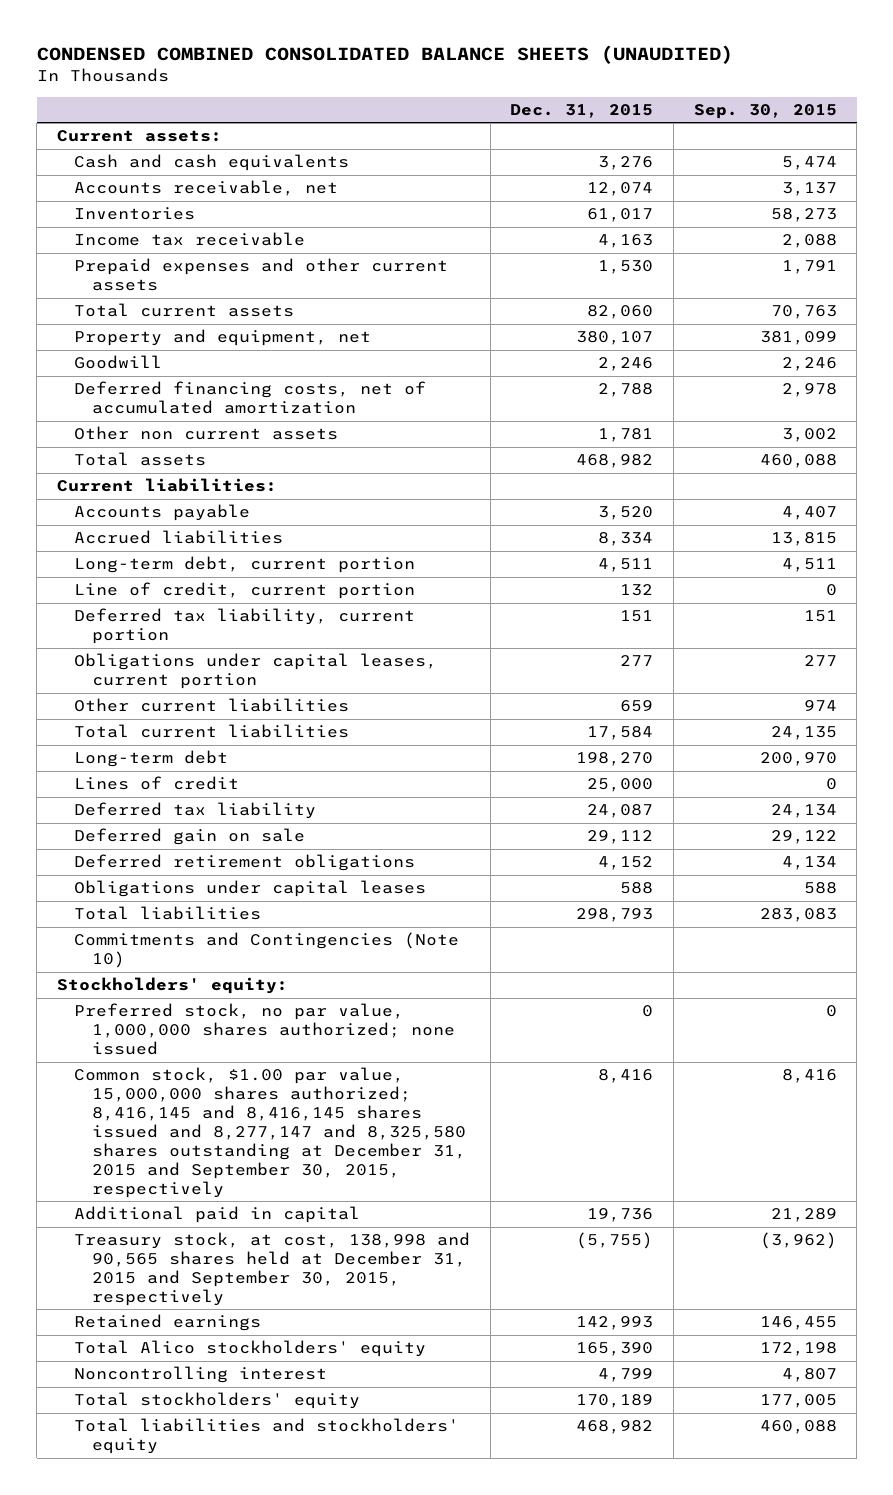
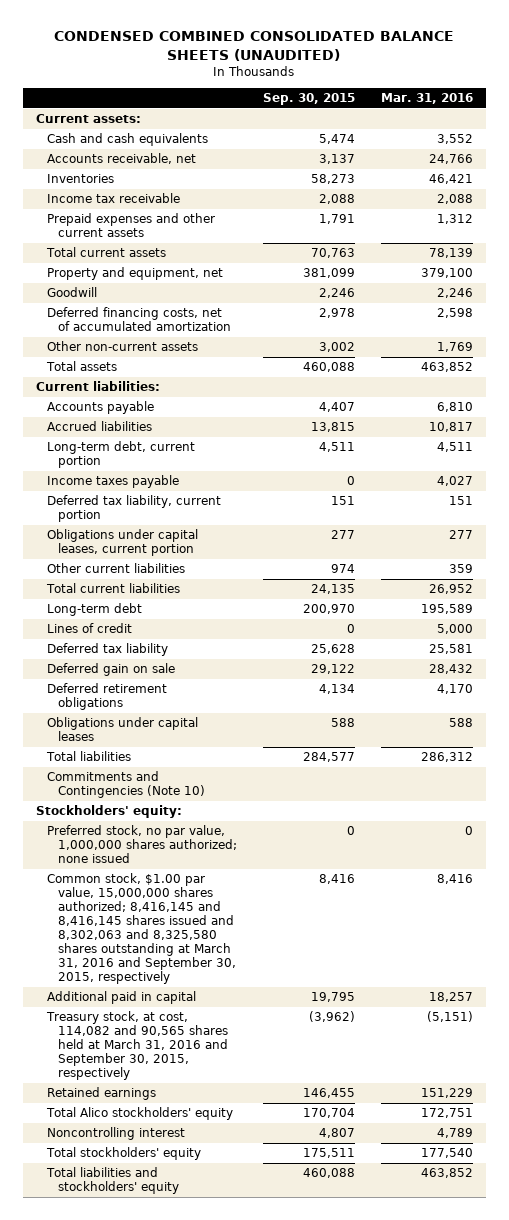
[510,103,654,118] Dec. 31, 2015 -> none
none -> [380,93,473,105] Mar. 31, 2016
[74,426,339,441] Other non current assets -> [46,341,198,352] Other non-current assets
[74,582,416,600] Line of credit, current portion -> none
none -> [46,475,179,489] Income taxes payable
[770,804,837,819] 24,134 -> [311,644,356,655] 25,628
[759,908,837,923] 283,083 -> [303,752,356,763] 284,577
[74,1067,466,1198] Common stock, $1.00 par value, 15,000,000 shares authorized; 8,416,145 and 8,416,145 shares issued and 8,277,147 and 8,325,580 shares outstanding at December 31, 2015 and September 30, 2015, respectively -> [46,873,237,985] Common stock, $1.00 par value, 15,000,000 shares authorized; 8,416,145 and 8,416,145 shares issued and 8,302,063 and 8,325,580 shares outstanding at March 31, 2016 and September 30, 2015, respectively
[770,1208,837,1223] 21,289 -> [311,992,356,1003] 19,795
[74,1232,471,1306] Treasury stock, at cost, 138,998 and 90,565 shares held at December 31, 2015 and September 30, 2015, respectively -> [45,1011,229,1081] Treasury stock, at cost, 114,082 and 90,565 shares held at March 31, 2016 and September 30, 2015, respectively
[759,1342,837,1357] 172,198 -> [303,1108,356,1119] 170,704
[759,1394,837,1409] 177,005 -> [303,1148,356,1159] 175,511

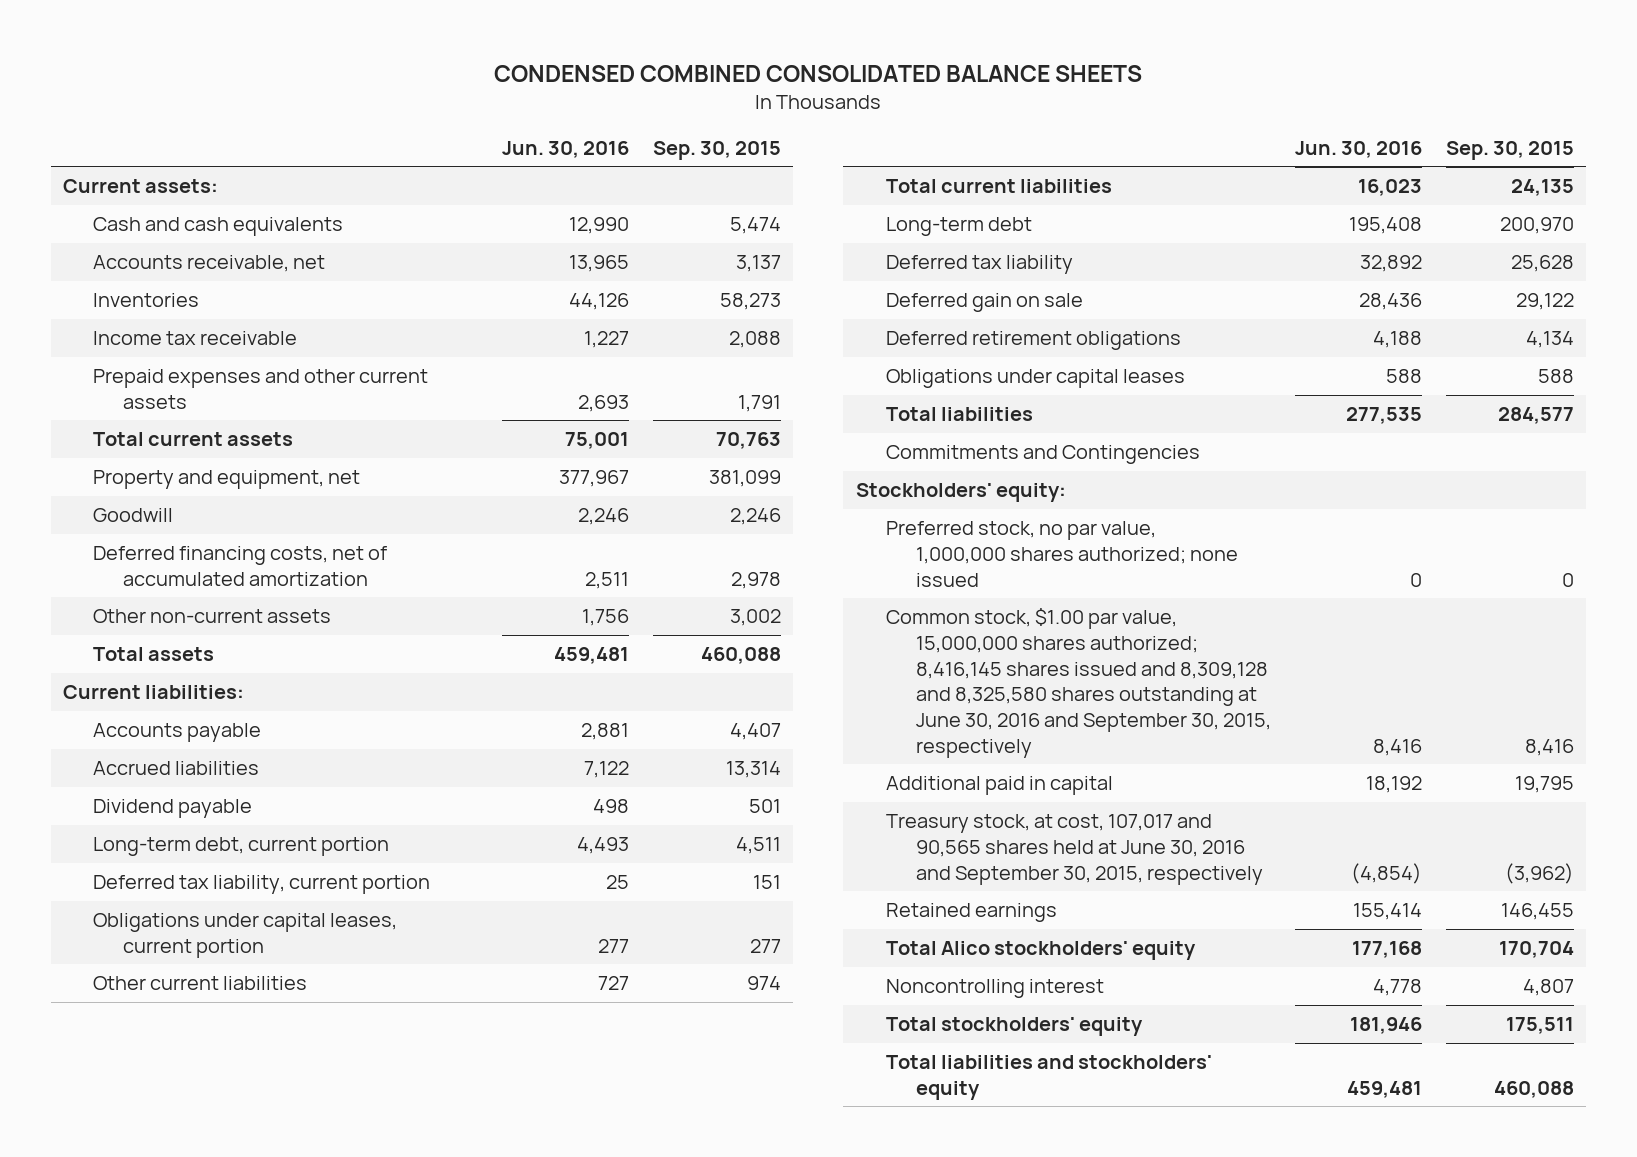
[54,31,455,61] CONDENSED COMBINED CONSOLIDATED BALANCE SHEETS (UNAUDITED) -> [494,64,1143,82] CONDENSED COMBINED CONSOLIDATED BALANCE SHEETS
[380,93,473,105] Mar. 31, 2016 -> none
none -> [502,140,630,158] Jun. 30, 2016
[311,422,356,433] 13,815 -> [726,761,782,779] 13,314
none -> [92,799,252,819] Dividend payable
[46,475,179,489] Income taxes payable -> none
[46,623,132,634] Lines of credit -> none
[46,771,206,799] Commitments and Contingencies (Note 10) -> [885,445,1200,465] Commitments and Contingencies
[46,873,237,985] Common stock, $1.00 par value, 15,000,000 shares authorized; 8,416,145 and 8,416,145 shares issued and 8,302,063 and 8,325,580 shares outstanding at March 31, 2016 and September 30, 2015, respectively -> [885,608,1271,758] Common stock, $1.00 par value, 15,000,000 shares authorized; 8,416,145 shares issued and 8,309,128 and 8,325,580 shares outstanding at June 30, 2016 and September 30, 2015, respectively
[45,1011,229,1081] Treasury stock, at cost, 114,082 and 90,565 shares held at March 31, 2016 and September 30, 2015, respectively -> [885,814,1263,885] Treasury stock, at cost, 107,017 and 90,565 shares held at June 30, 2016 and September 30, 2015, respectively

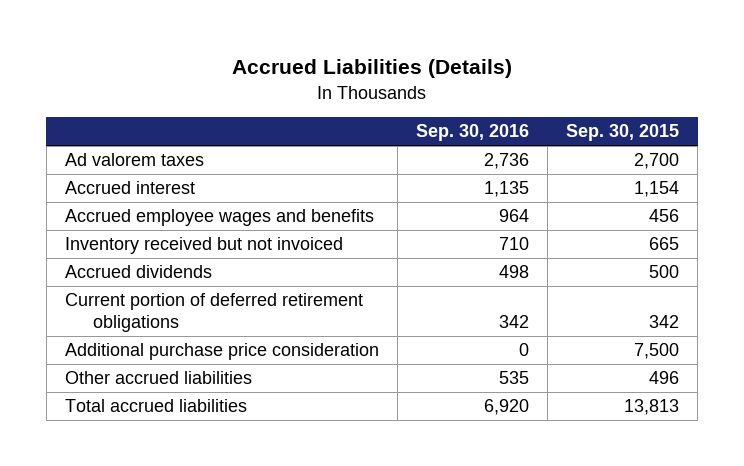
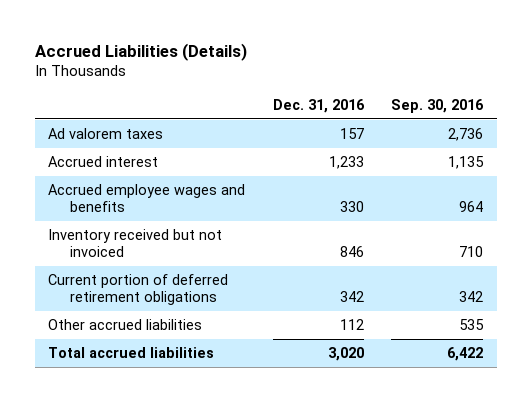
[566,124,680,142] Sep. 30, 2015 -> none
none -> [272,98,365,113] Dec. 31, 2016
[64,265,212,279] Accrued dividends -> none
[64,343,379,361] Additional purchase price consideration -> none
[484,399,530,416] 6,920 -> [447,347,484,362] 6,422

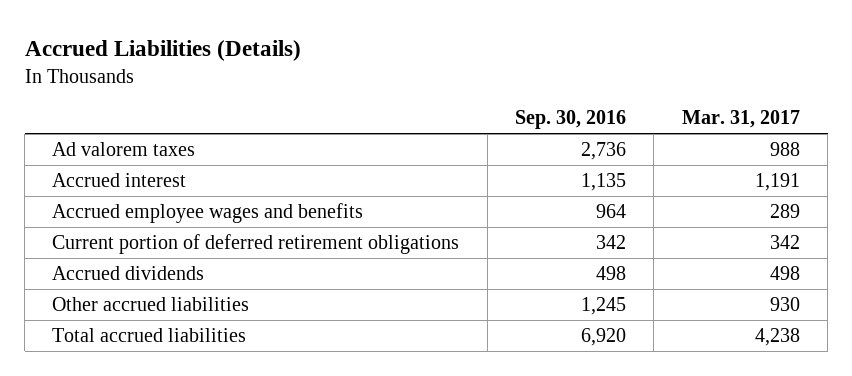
[272,98,365,113] Dec. 31, 2016 -> none
none -> [681,110,800,129] Mar. 31, 2017
[48,229,223,258] Inventory received but not invoiced -> none
none -> [52,265,205,280] Accrued dividends
[459,319,485,331] 535 -> [581,296,627,315] 1,245
[447,347,484,362] 6,422 -> [581,327,627,346] 6,920

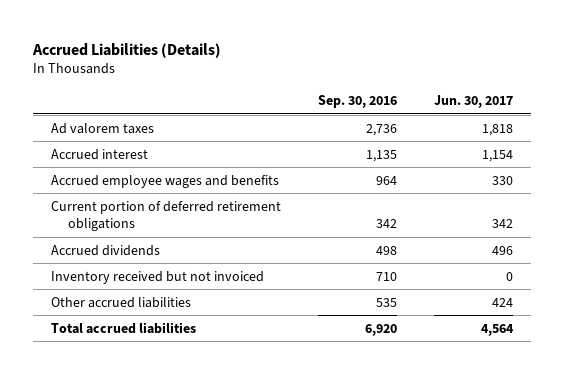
[681,110,800,129] Mar. 31, 2017 -> none
none -> [433,95,513,109] Jun. 30, 2017
none -> [51,270,265,284] Inventory received but not invoiced
[581,296,627,315] 1,245 -> [375,297,397,307] 535

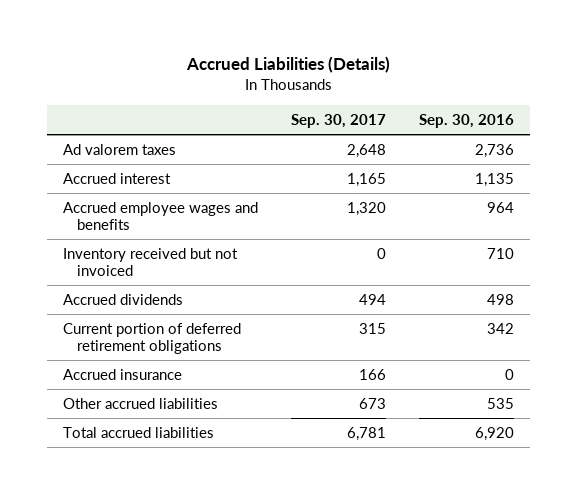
[433,95,513,109] Jun. 30, 2017 -> none
none -> [291,114,387,129] Sep. 30, 2017
[51,244,161,256] Accrued dividends -> [63,293,184,305] Accrued dividends
[51,200,282,232] Current portion of deferred retirement obligations -> [63,322,242,355] Current portion of deferred retirement obligations
none -> [63,368,183,380] Accrued insurance

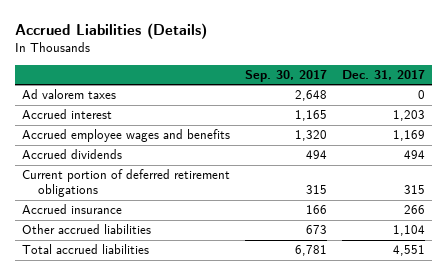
[418,114,514,129] Sep. 30, 2016 -> none
none -> [341,70,425,81] Dec. 31, 2017
[63,247,239,277] Inventory received but not invoiced -> none

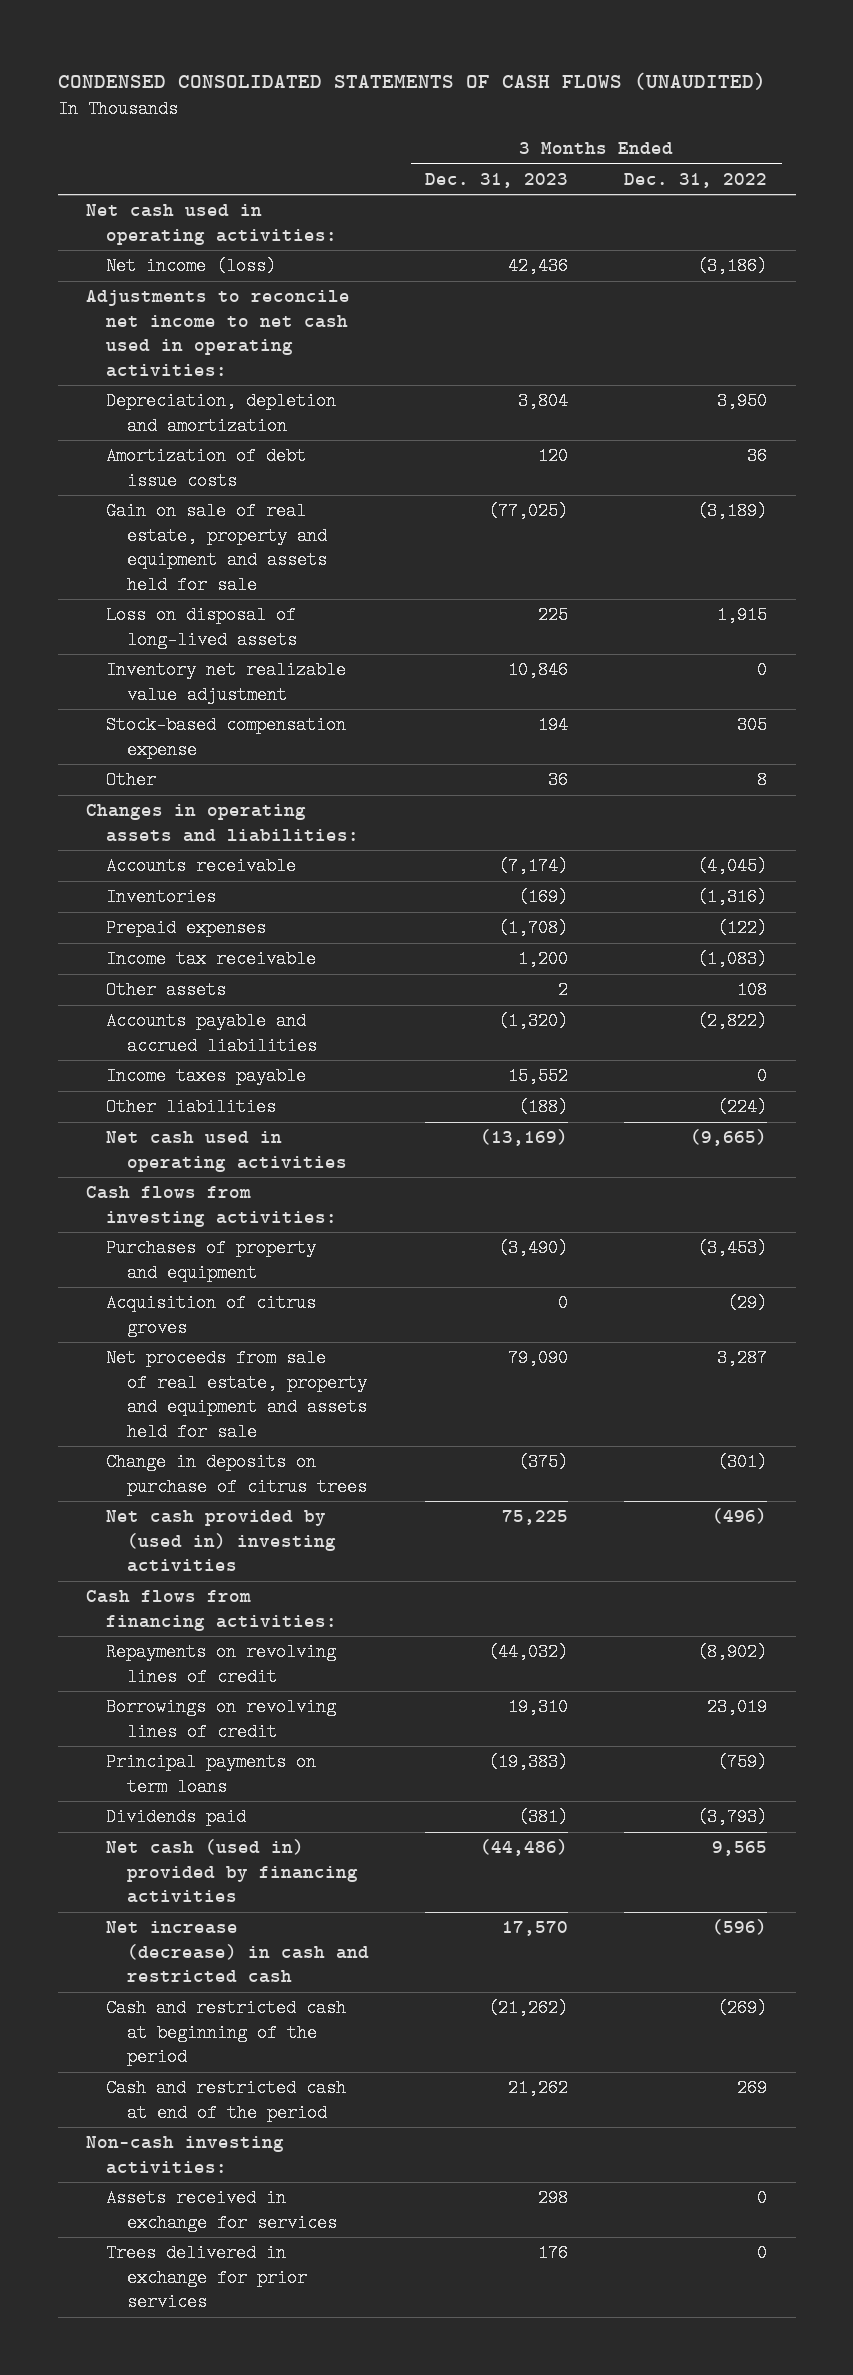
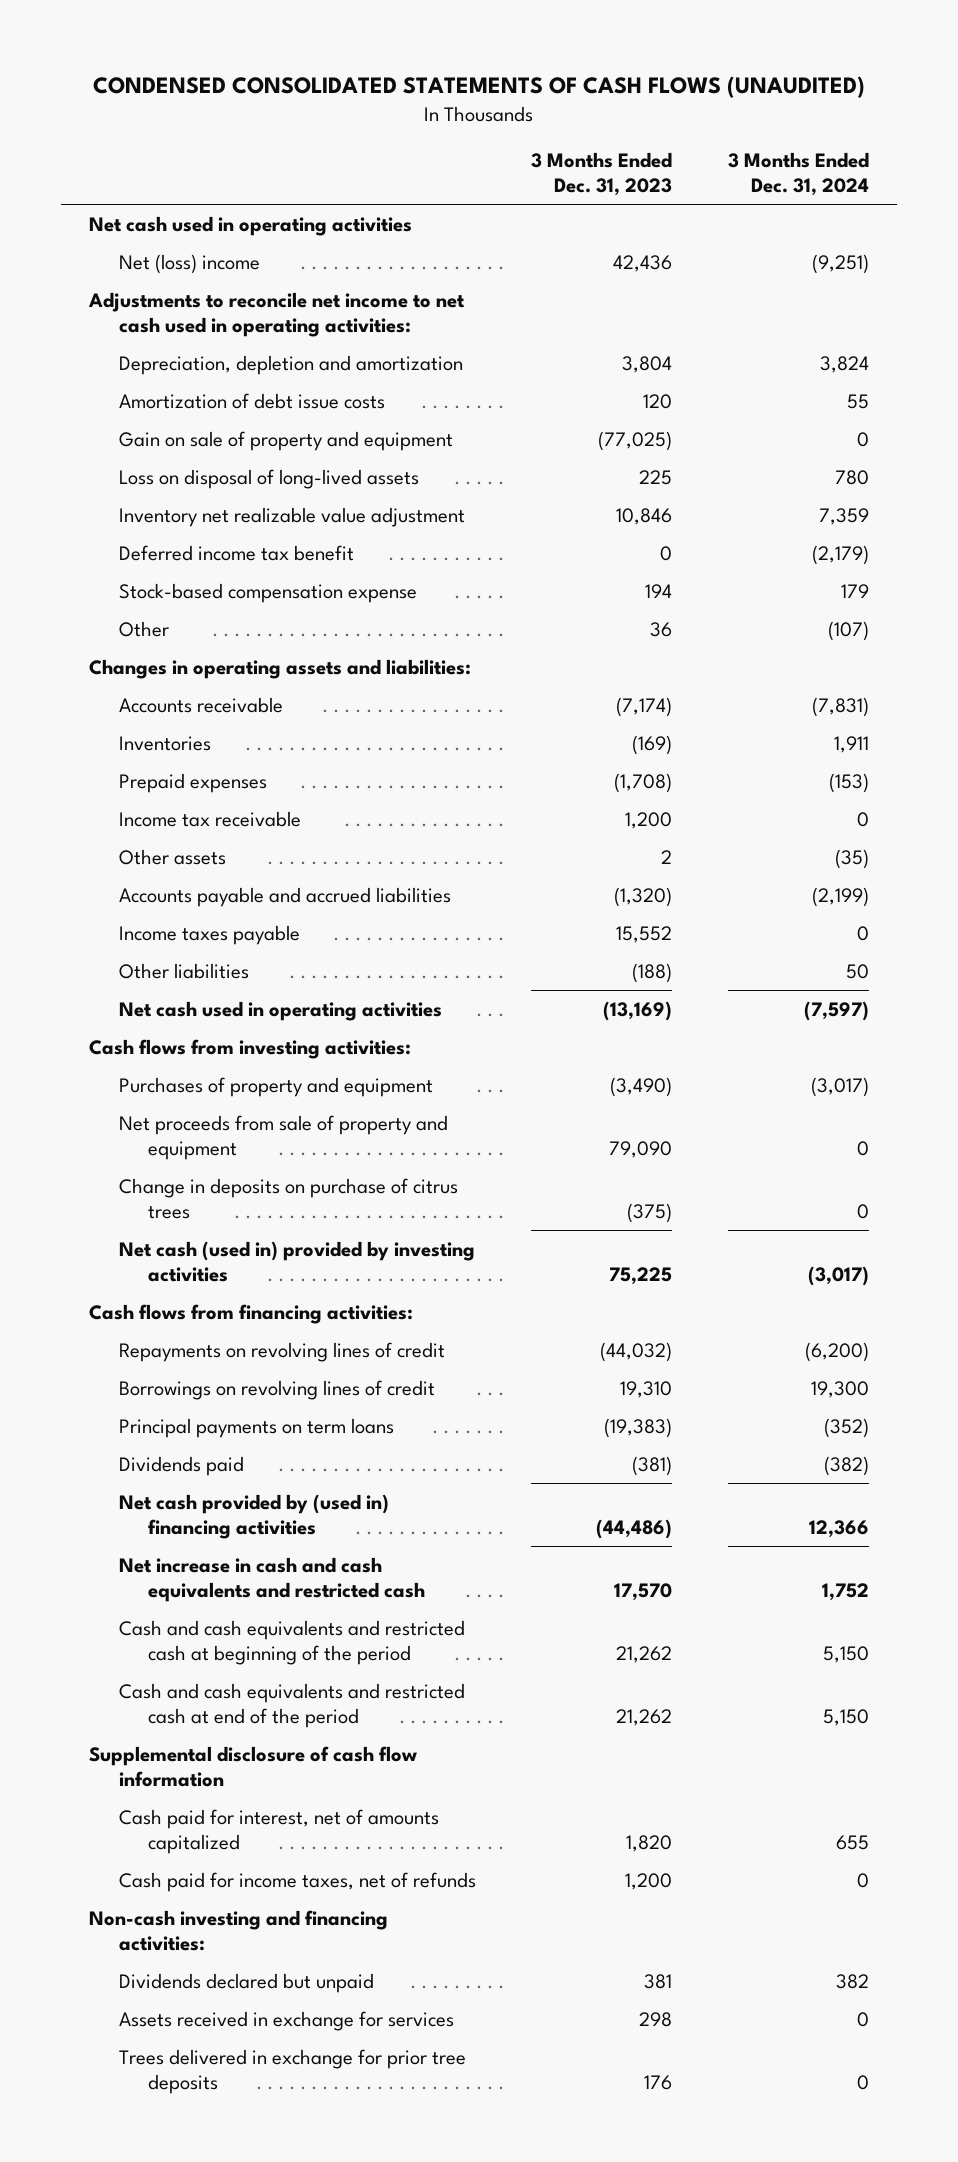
[624,172,768,188] Dec. 31, 2022 -> none
none -> [728,151,870,196] 3 Months Ended Dec. 31, 2024
[85,204,338,245] Net cash used in operating activities: -> [89,215,413,236] Net cash used in operating activities
[106,257,277,276] Net income (loss) -> [118,253,260,274] Net (loss) income
[106,502,327,594] Gain on sale of real estate, property and equipment and assets held for sale -> [118,430,453,451] Gain on sale of property and equipment
none -> [118,544,354,561] Deferred income tax benefit
[106,1294,317,1337] Acquisition of citrus groves -> none
[106,1349,367,1441] Net proceeds from sale of real estate, property and equipment and assets held for sale -> [118,1114,448,1160] Net proceeds from sale of property and equipment
[106,1510,336,1573] Net cash provided by (used in) investing activities -> [118,1240,475,1282] Net cash (used in) provided by investing activities
[106,1839,358,1904] Net cash (used in) provided by financing activities -> [118,1493,389,1539] Net cash provided by (used in) financing activities
[106,1921,369,1984] Net increase (decrease) in cash and restricted cash -> [118,1556,426,1602] Net increase in cash and cash equivalents and restricted cash
[106,1999,347,2067] Cash and restricted cash at beginning of the period -> [118,1619,465,1665] Cash and cash equivalents and restricted cash at beginning of the period
[488,1999,569,2018] (21,262) -> [616,1645,673,1663] 21,262
[106,2079,347,2122] Cash and restricted cash at end of the period -> [118,1682,465,1728] Cash and cash equivalents and restricted cash at end of the period
none -> [89,1745,418,1787] Supplemental disclosure of cash flow information
none -> [118,1808,439,1854] Cash paid for interest, net of amounts capitalized
none -> [118,1871,476,1892] Cash paid for income taxes, net of refunds
[85,2136,284,2174] Non-cash investing activities: -> [89,1909,389,1951] Non-cash investing and financing activities:
none -> [118,1972,374,1993] Dividends declared but unpaid
[106,2244,307,2312] Trees delivered in exchange for prior services -> [118,2048,466,2094] Trees delivered in exchange for prior tree deposits

